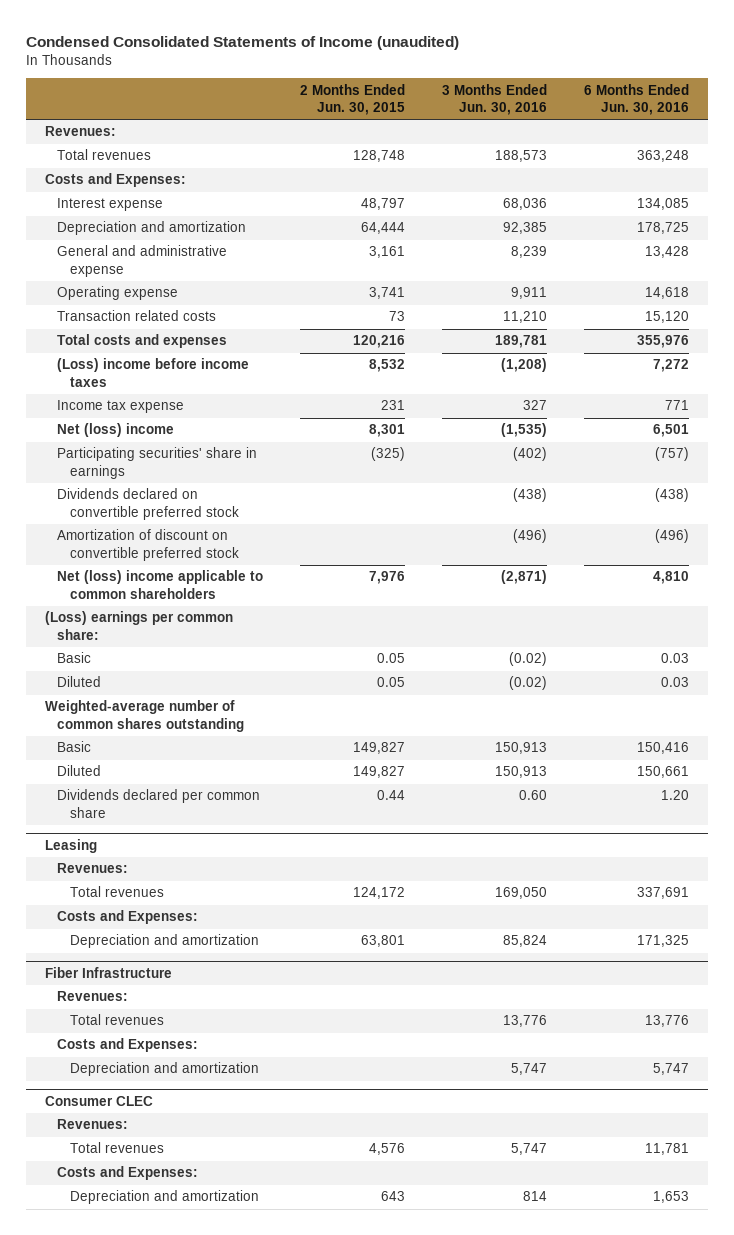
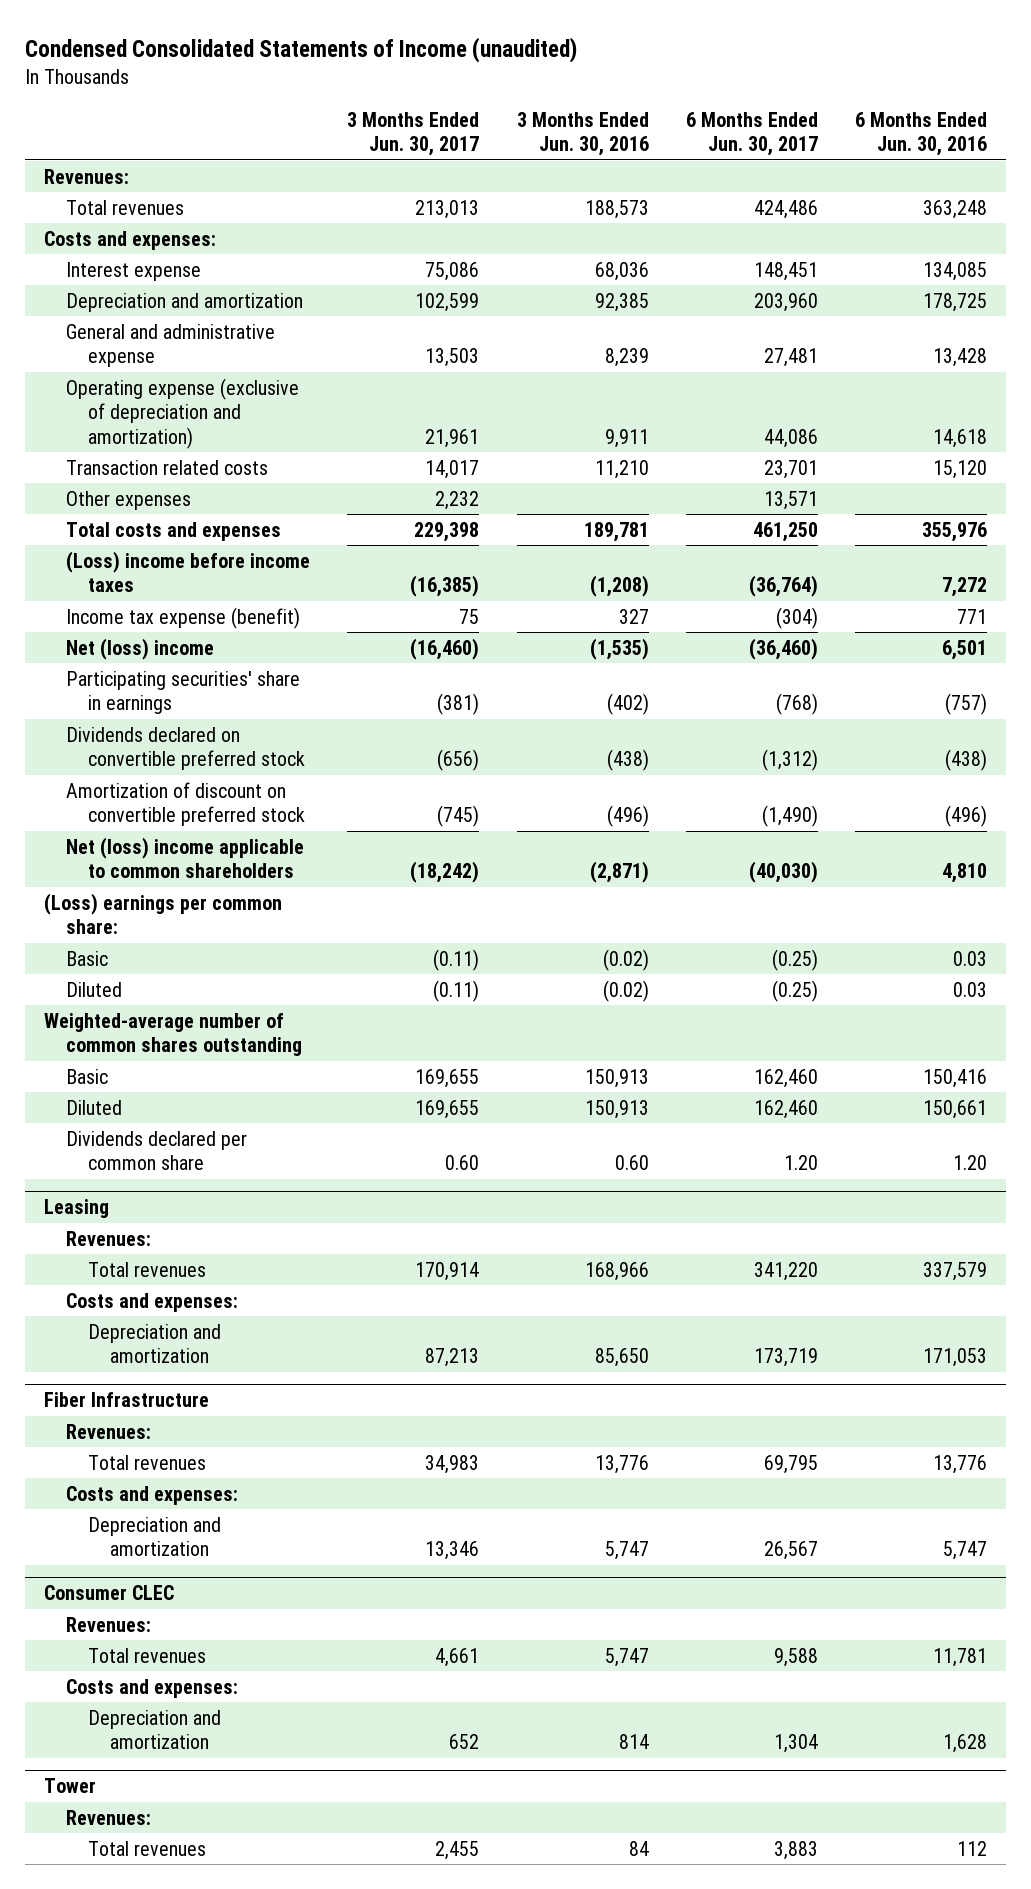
[300,83,406,115] 2 Months Ended Jun. 30, 2015 -> none
none -> [347,111,480,157] 3 Months Ended Jun. 30, 2017
none -> [685,111,818,157] 6 Months Ended Jun. 30, 2017
[44,173,186,188] Costs and Expenses: -> [43,230,216,250] Costs and expenses:
[57,286,179,301] Operating expense -> [65,377,299,449] Operating expense (exclusive of depreciation and amortization)
none -> [65,490,191,510] Other expenses
[57,400,185,414] Income tax expense -> [65,606,300,629] Income tax expense (benefit)
[495,887,548,900] 169,050 -> [584,1261,649,1281] 168,966
[637,887,690,900] 337,691 -> [923,1261,988,1281] 337,579
[57,910,199,925] Costs and Expenses: -> [65,1292,238,1312] Costs and expenses:
[503,935,548,948] 85,824 -> [594,1348,649,1368] 85,650
[637,935,690,948] 171,325 -> [923,1348,988,1368] 171,053
[57,1038,199,1053] Costs and Expenses: -> [65,1485,238,1505] Costs and expenses:
[57,1166,199,1181] Costs and Expenses: -> [65,1678,238,1698] Costs and expenses:
[653,1191,690,1204] 1,653 -> [943,1734,988,1754] 1,628
none -> [43,1778,96,1794] Tower
none -> [65,1809,151,1825] Revenues:
none -> [87,1840,206,1856] Total revenues

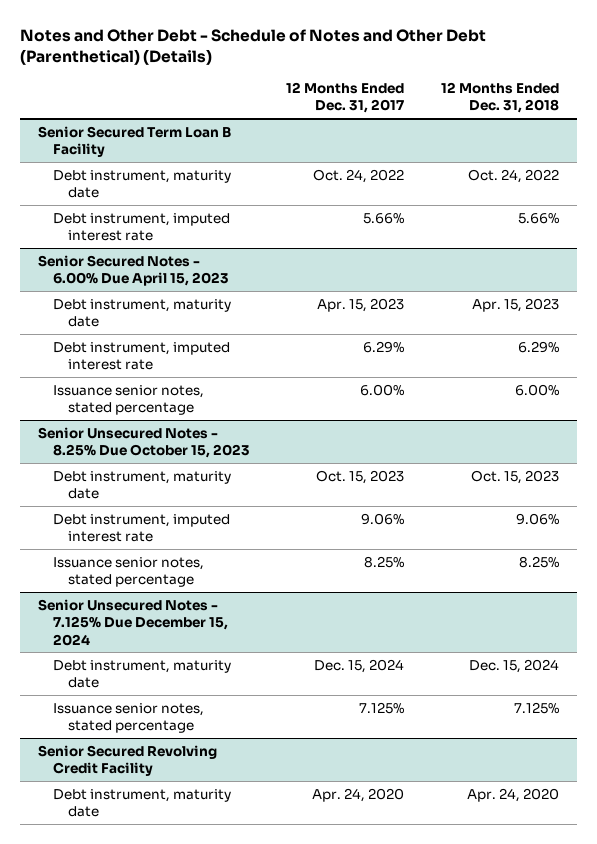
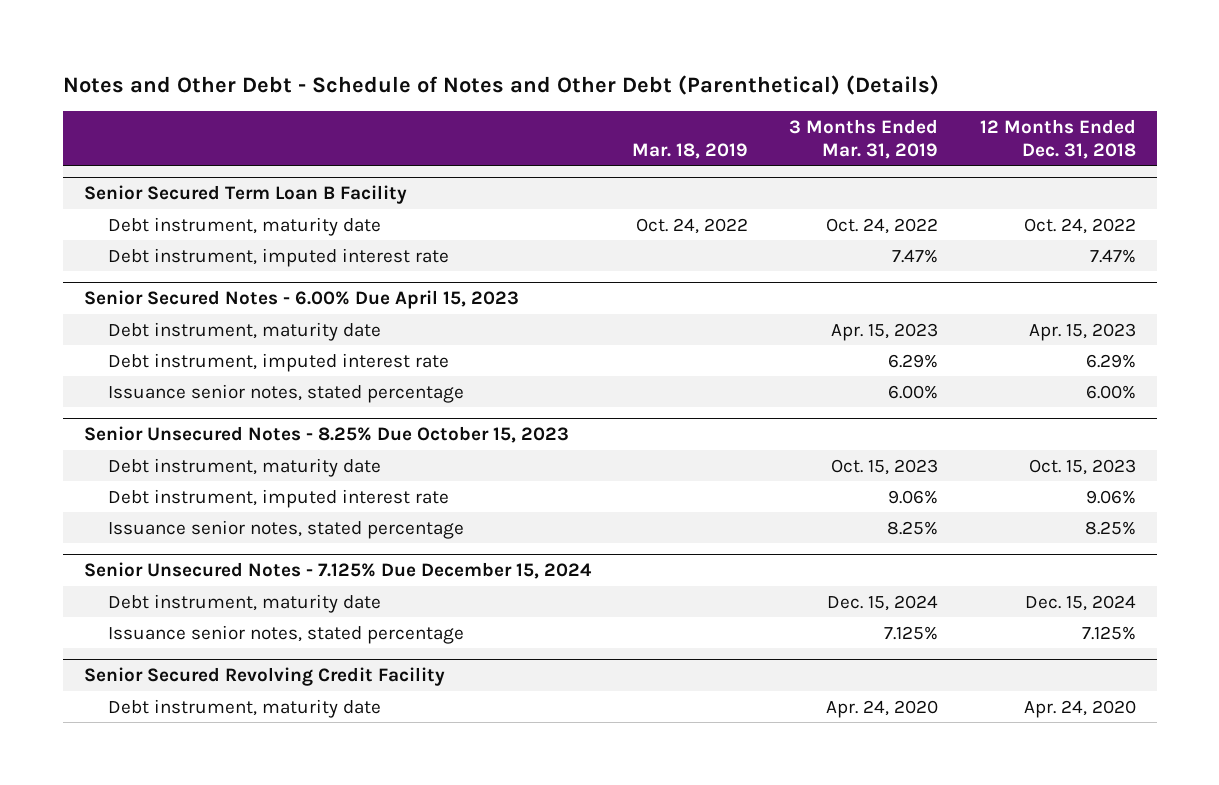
[286,81,405,114] 12 Months Ended Dec. 31, 2017 -> none
none -> [631,142,748,159] Mar. 18, 2019
none -> [789,119,939,159] 3 Months Ended Mar. 31, 2019
[517,212,559,224] 5.66% -> [1089,248,1136,263] 7.47%

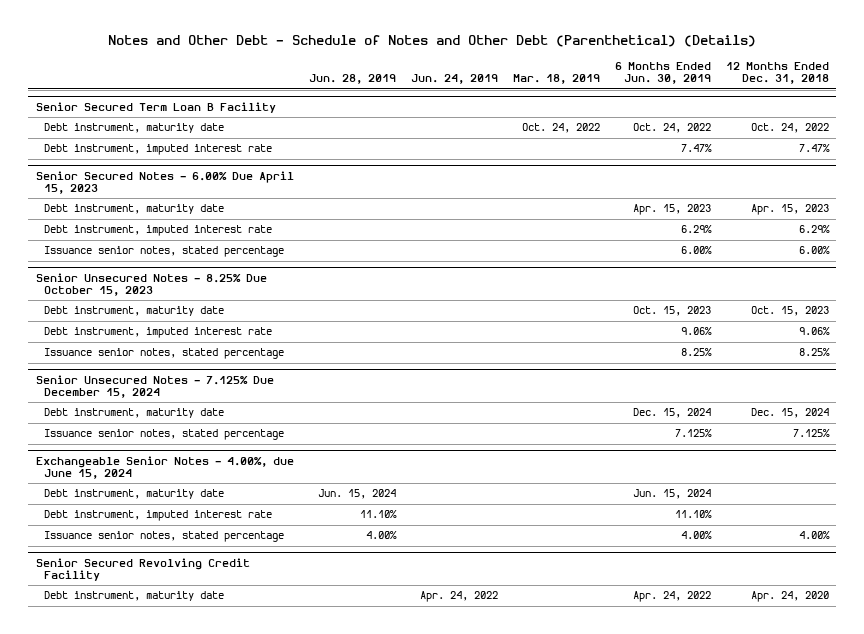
[789,119,939,159] 3 Months Ended Mar. 31, 2019 -> none
none -> [308,74,396,85] Jun. 28, 2019
none -> [410,74,498,85] Jun. 24, 2019
none -> [614,61,711,85] 6 Months Ended Jun. 30, 2019
none -> [35,455,294,480] Exchangeable Senior Notes - 4.00%, due June 15, 2024
none -> [43,489,224,500] Debt instrument, maturity date
none -> [43,510,272,522] Debt instrument, imputed interest rate
none -> [43,531,284,543] Issuance senior notes, stated percentage

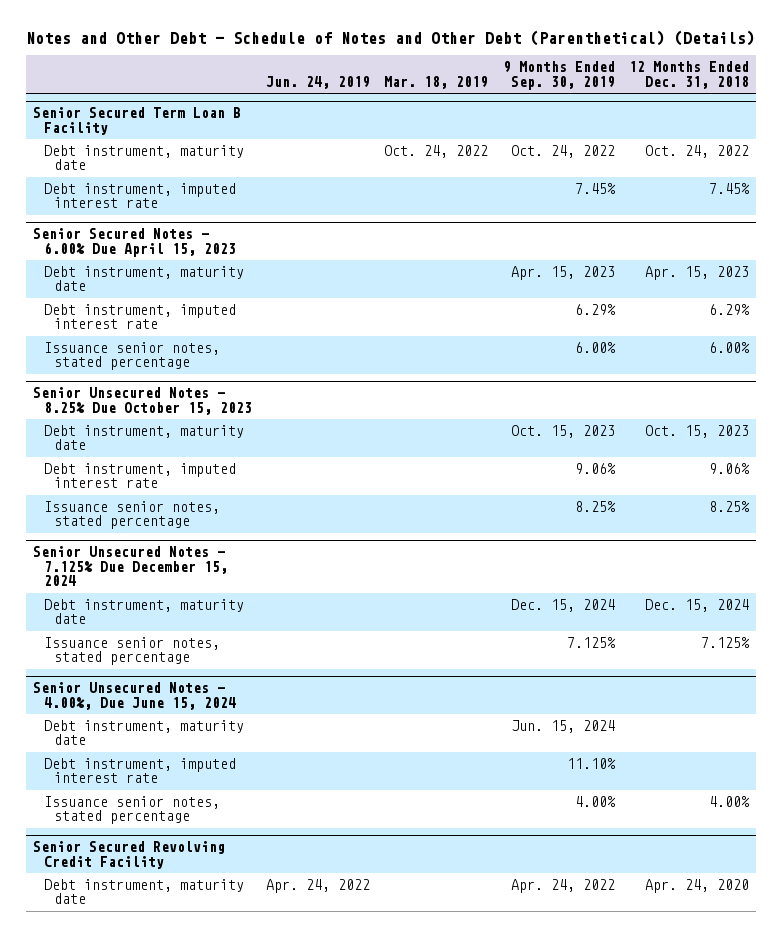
[308,74,396,85] Jun. 28, 2019 -> none
[614,61,711,85] 6 Months Ended Jun. 30, 2019 -> none
none -> [502,61,615,90] 9 Months Ended Sep. 30, 2019
[798,144,830,153] 7.47% -> [709,182,751,194] 7.45%
[35,455,294,480] Exchangeable Senior Notes - 4.00%, due June 15, 2024 -> [33,682,236,710] Senior Unsecured Notes - 4.00%, Due June 15, 2024

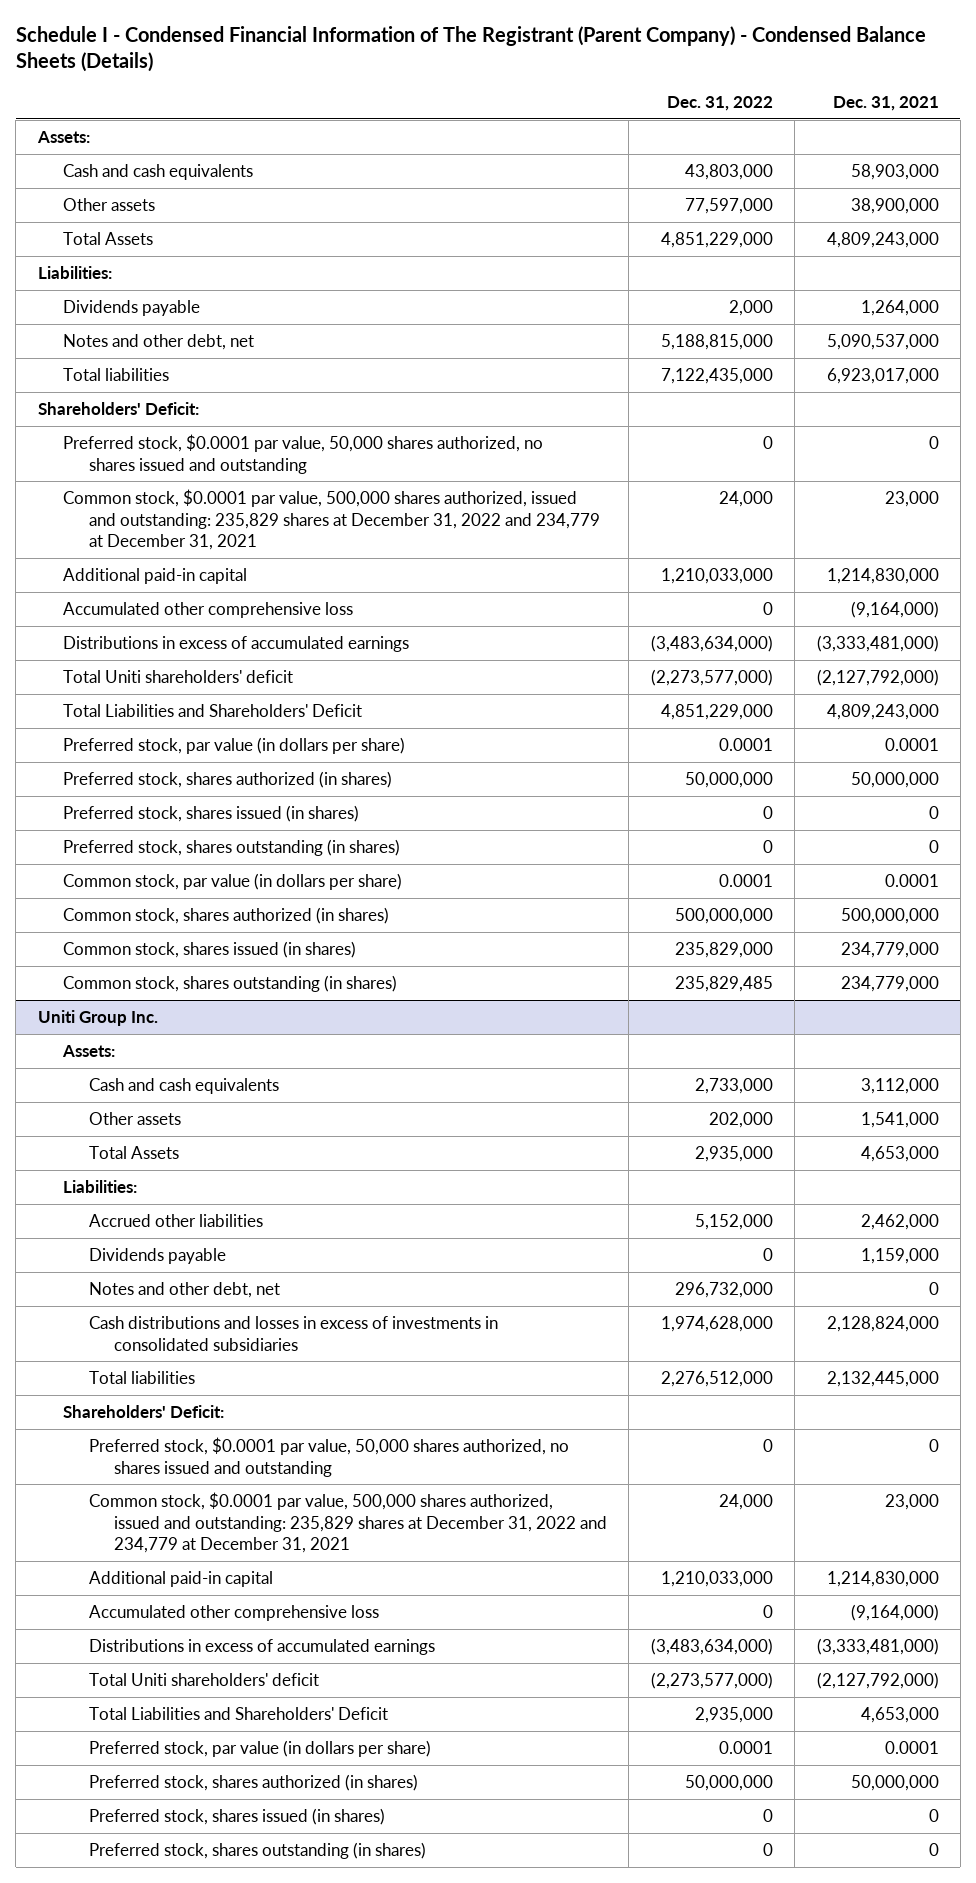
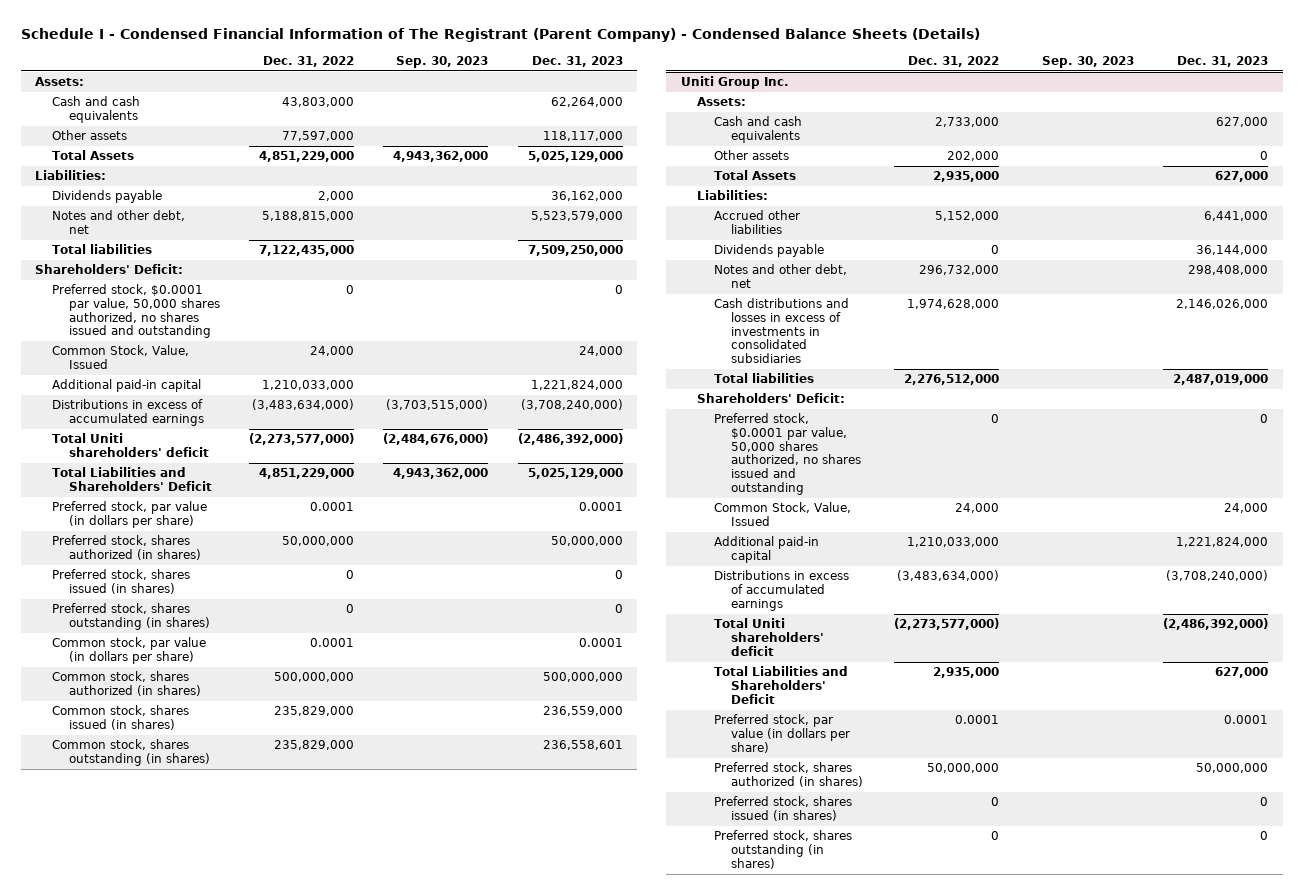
[832,96,939,112] Dec. 31, 2021 -> none
none -> [396,55,489,68] Sep. 30, 2023
none -> [531,55,623,67] Dec. 31, 2023
[63,488,600,551] Common stock, $0.0001 par value, 500,000 shares authorized, issued and outstanding: 235,829 shares at December 31, 2022 and 234,779 at December 31, 2021 -> [51,345,189,370] Common Stock, Value, Issued
[63,601,354,618] Accumulated other comprehensive loss -> none
[674,975,773,992] 235,829,485 -> [273,740,354,751] 235,829,000
[88,1491,608,1554] Common stock, $0.0001 par value, 500,000 shares authorized, issued and outstanding: 235,829 shares at December 31, 2022 and 234,779 at December 31, 2021 -> [714,502,852,527] Common Stock, Value, Issued
[88,1604,379,1621] Accumulated other comprehensive loss -> none

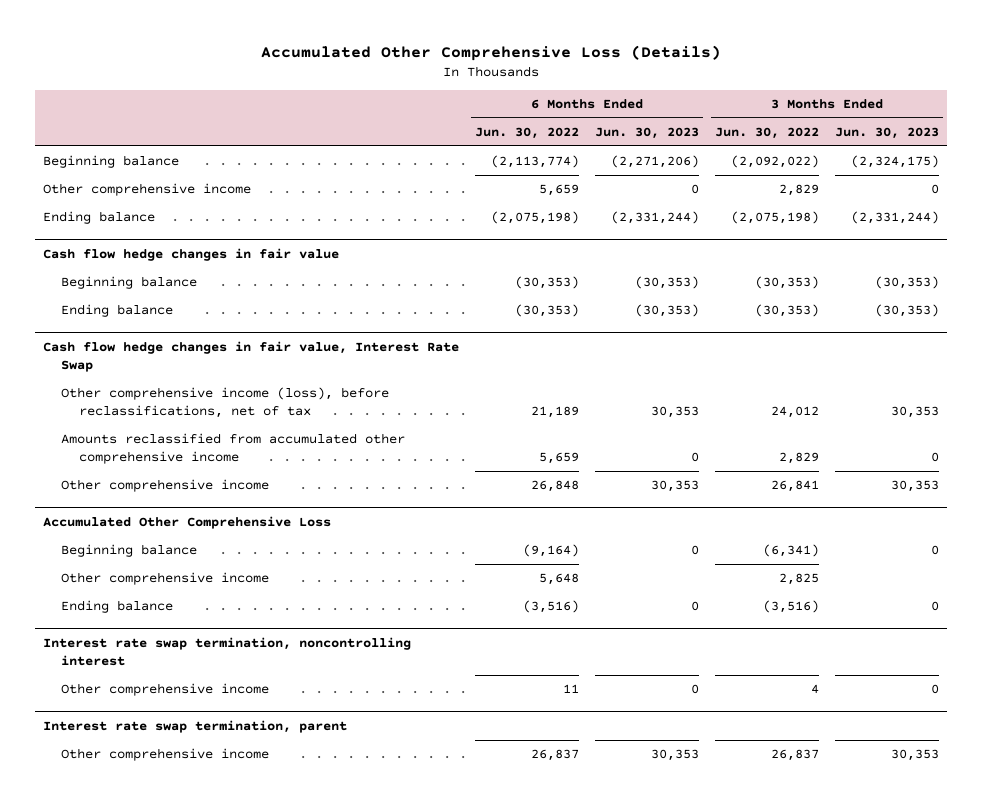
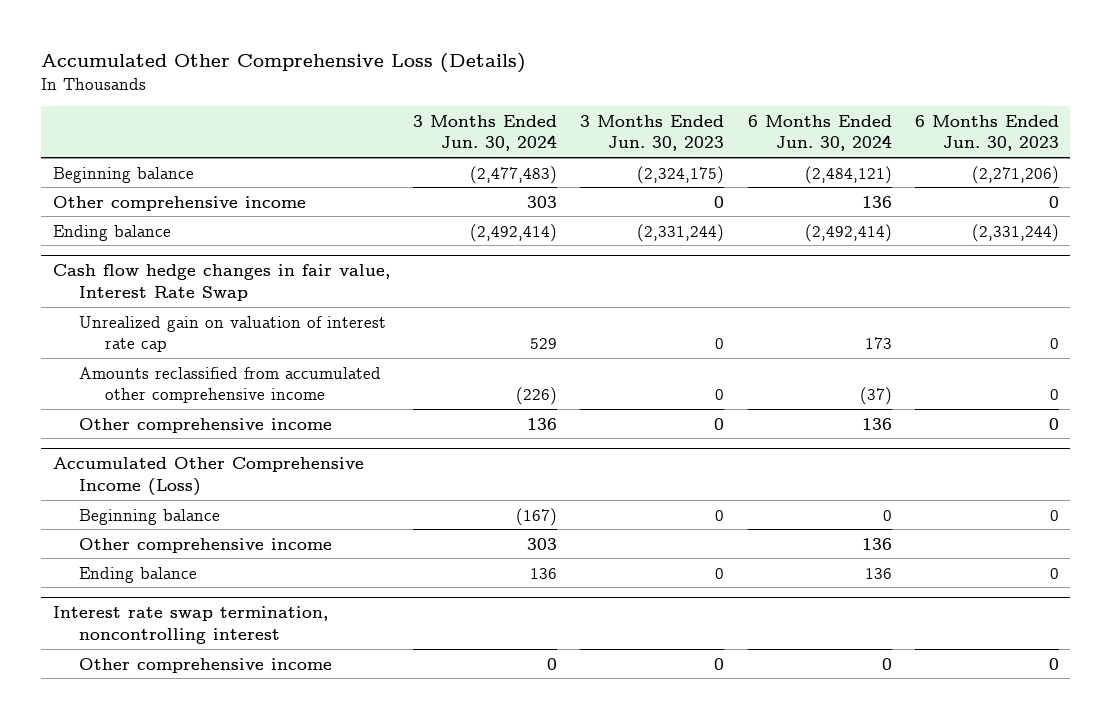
[474,127,579,140] Jun. 30, 2022 -> none
[715,127,820,140] Jun. 30, 2022 -> none
none -> [413,114,558,152] 3 Months Ended Jun. 30, 2024
none -> [747,114,892,152] 6 Months Ended Jun. 30, 2024
[42,248,339,262] Cash flow hedge changes in fair value -> none
[61,276,198,290] Beginning balance -> none
[61,304,174,318] Ending balance -> none
[61,387,390,419] Other comprehensive income (loss), before reclassifications, net of tax -> none
none -> [78,315,386,352] Unrealized gain on valuation of interest rate cap
[651,480,700,493] 30,353 -> [1048,417,1059,430] 0
[891,480,940,493] 30,353 -> [714,417,725,430] 0
[42,516,331,530] Accumulated Other Comprehensive Loss -> [52,457,364,496] Accumulated Other Comprehensive Income (Loss)
[42,720,347,734] Interest rate swap termination, parent -> none
[61,748,270,762] Other comprehensive income -> none

